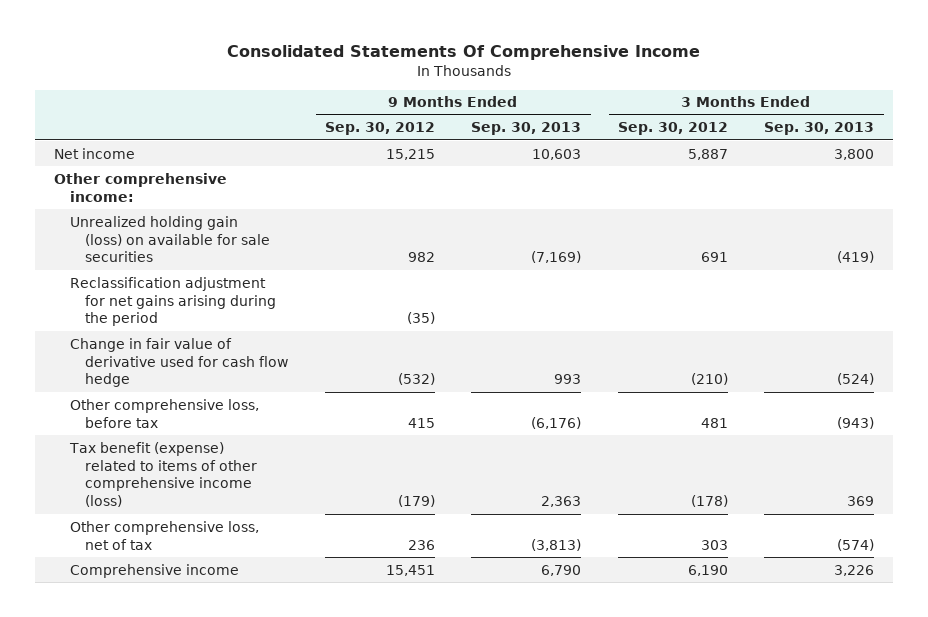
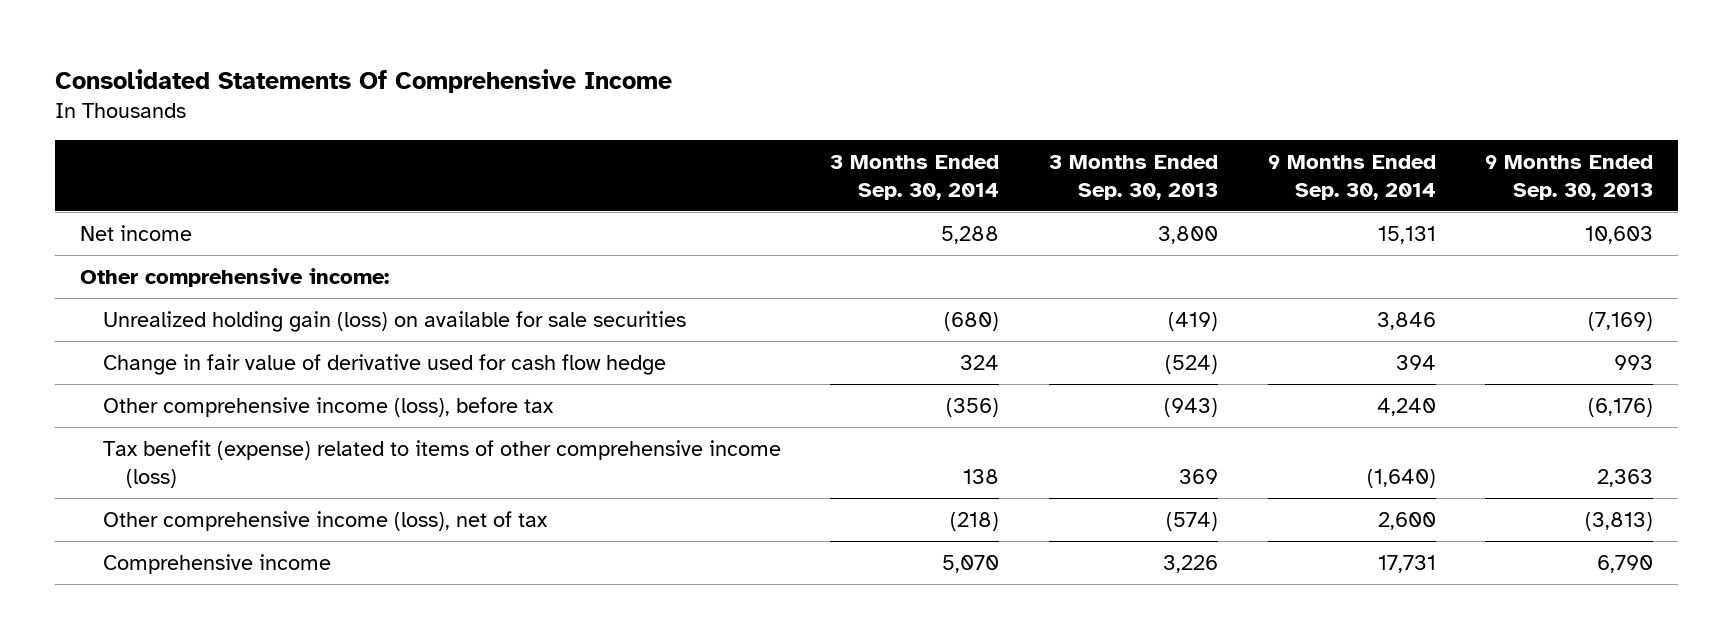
[324,122,435,136] Sep. 30, 2012 -> none
[617,122,728,136] Sep. 30, 2012 -> none
none -> [830,154,1000,200] 3 Months Ended Sep. 30, 2014
none -> [1267,154,1436,200] 9 Months Ended Sep. 30, 2014
[69,276,277,327] Reclassification adjustment for net gains arising during the period -> none
[69,398,259,428] Other comprehensive loss, before tax -> [102,396,554,417] Other comprehensive income (loss), before tax
[69,520,259,550] Other comprehensive loss, net of tax -> [102,510,548,531] Other comprehensive income (loss), net of tax

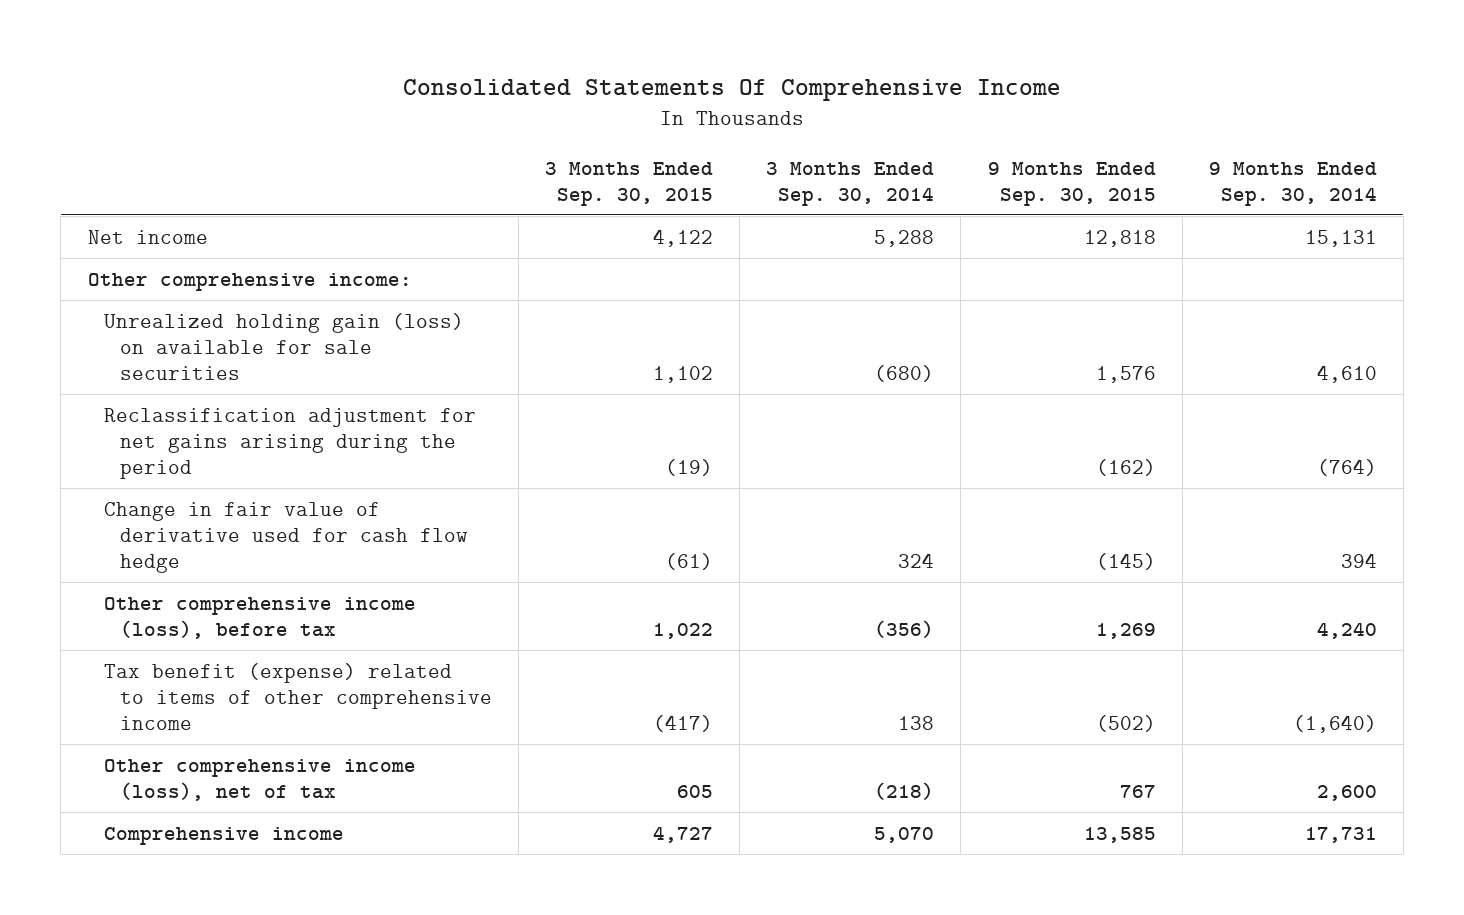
[1048,154,1218,200] 3 Months Ended Sep. 30, 2013 -> none
[1485,154,1654,200] 9 Months Ended Sep. 30, 2013 -> none
none -> [545,161,714,206] 3 Months Ended Sep. 30, 2015
none -> [987,161,1156,206] 9 Months Ended Sep. 30, 2015
[1376,311,1436,330] 3,846 -> [1316,364,1377,383] 4,610
none -> [103,407,476,479] Reclassification adjustment for net gains arising during the period
[102,439,781,488] Tax benefit (expense) related to items of other comprehensive income (loss) -> [103,662,492,730] Tax benefit (expense) related to items of other comprehensive income

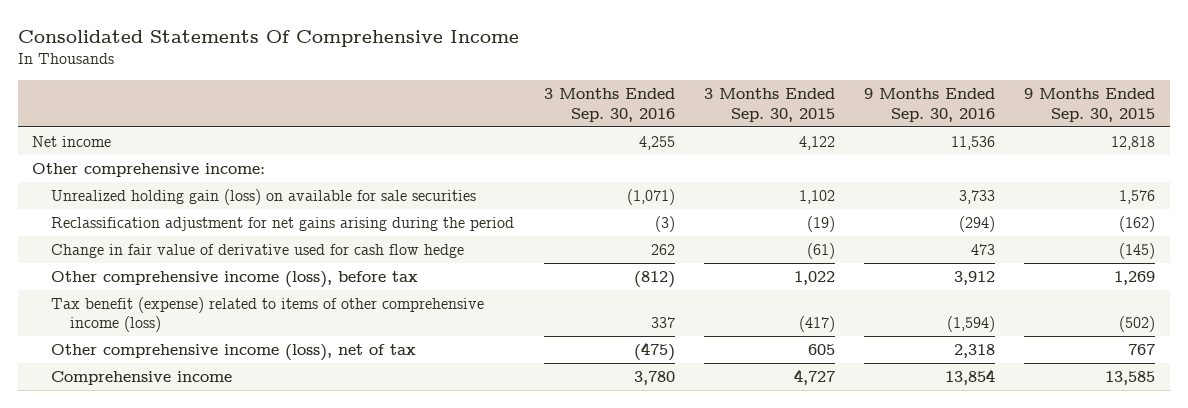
[766,161,935,206] 3 Months Ended Sep. 30, 2014 -> none
[1208,161,1377,206] 9 Months Ended Sep. 30, 2014 -> none
none -> [543,88,675,122] 3 Months Ended Sep. 30, 2016
none -> [864,88,996,122] 9 Months Ended Sep. 30, 2016
[103,662,492,730] Tax benefit (expense) related to items of other comprehensive income -> [51,296,485,333] Tax benefit (expense) related to items of other comprehensive income (loss)

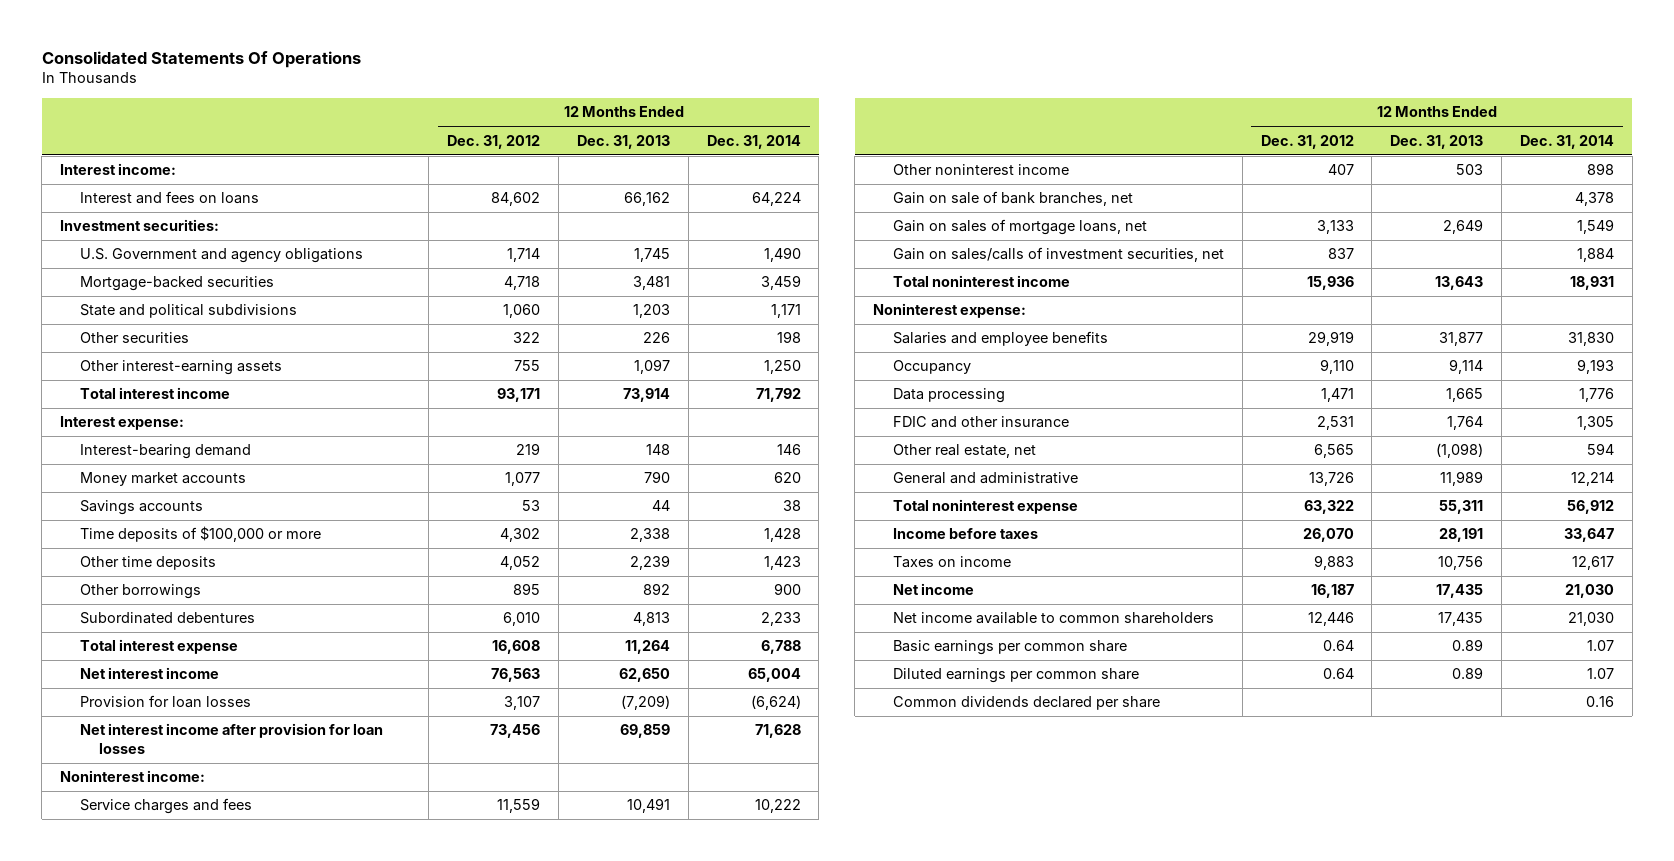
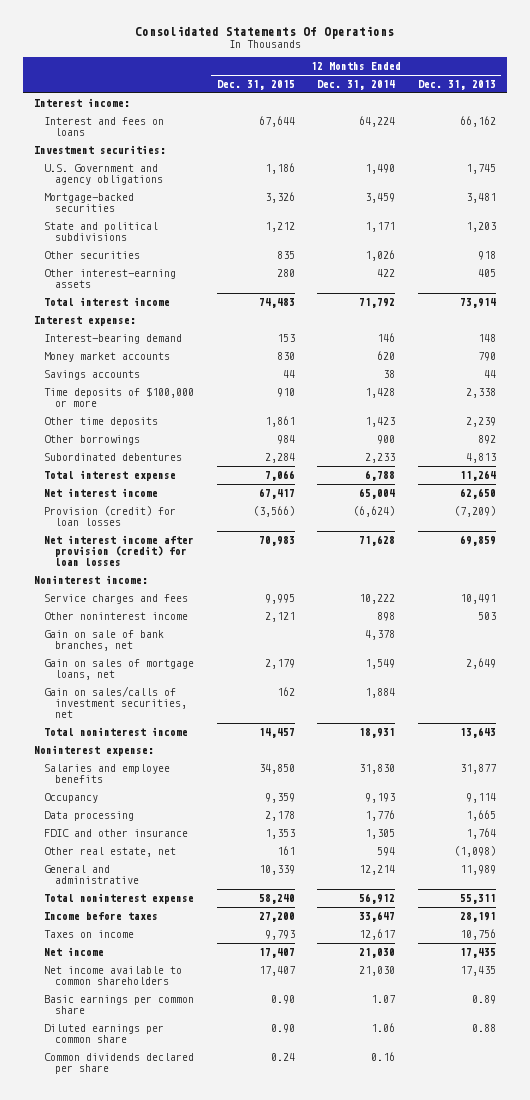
[447,134,541,149] Dec. 31, 2012 -> none
none -> [216,80,295,91] Dec. 31, 2015
[642,332,670,344] 226 -> [477,251,496,261] 918
[776,331,801,344] 198 -> [365,250,396,262] 1,026
[633,359,670,375] 1,097 -> [477,269,496,278] 405
[763,360,801,375] 1,250 -> [377,269,396,278] 422
[79,695,251,709] Provision for loan losses -> [44,506,177,526] Provision (credit) for loan losses
[79,723,383,754] Net interest income after provision for loan losses -> [44,535,195,566] Net interest income after provision (credit) for loan losses
[1452,667,1484,680] 0.89 -> [471,1024,496,1033] 0.88
[1586,668,1614,680] 1.07 -> [371,1023,396,1033] 1.06

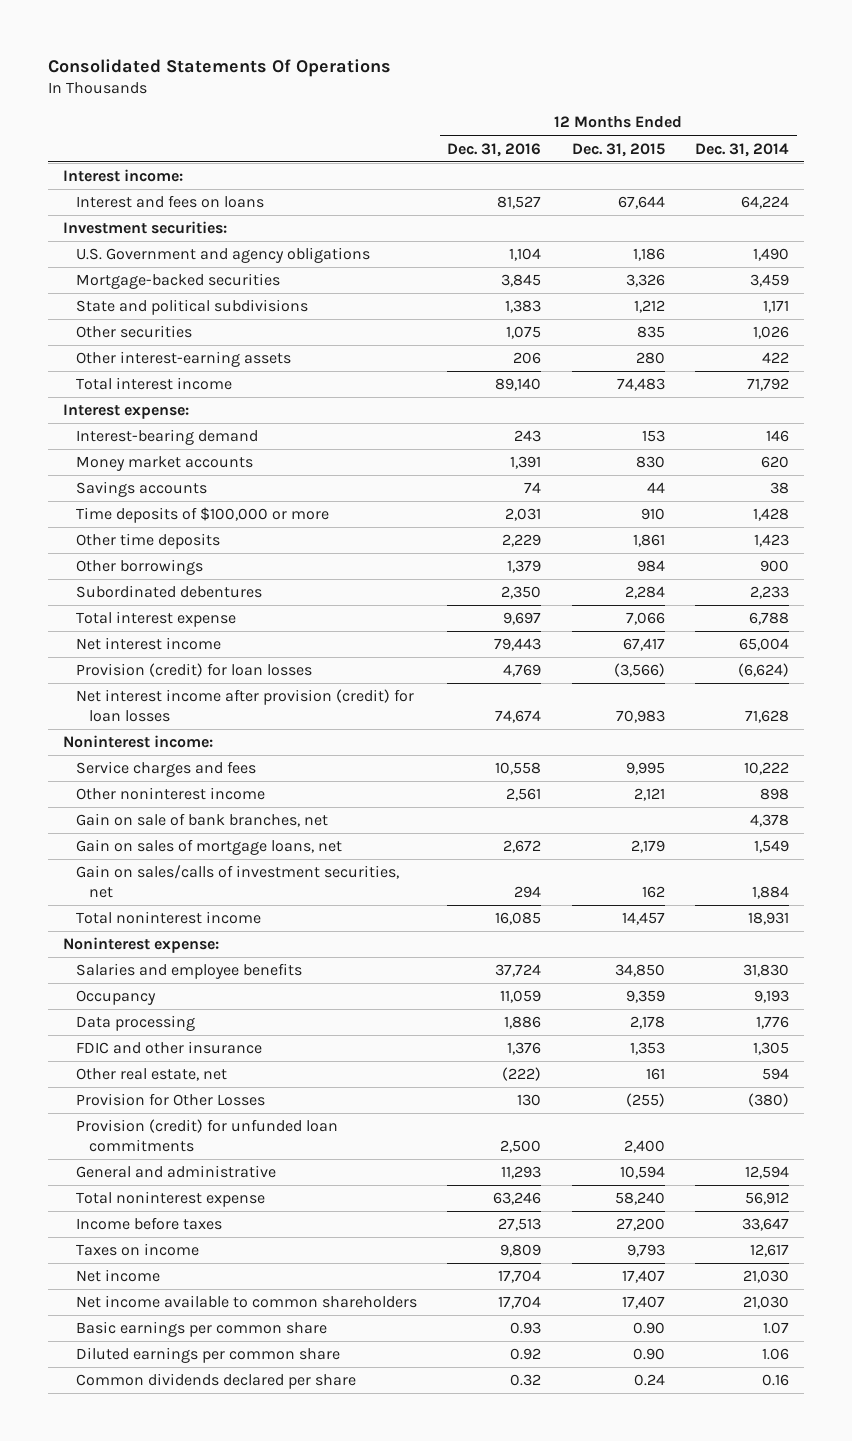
[417,80,496,91] Dec. 31, 2013 -> none
none -> [447,142,542,157] Dec. 31, 2016
none -> [76,1093,266,1107] Provision for Other Losses
none -> [76,1119,339,1153] Provision (credit) for unfunded loan commitments
[258,865,295,876] 10,339 -> [619,1166,665,1180] 10,594
[359,865,396,876] 12,214 -> [745,1166,790,1180] 12,594

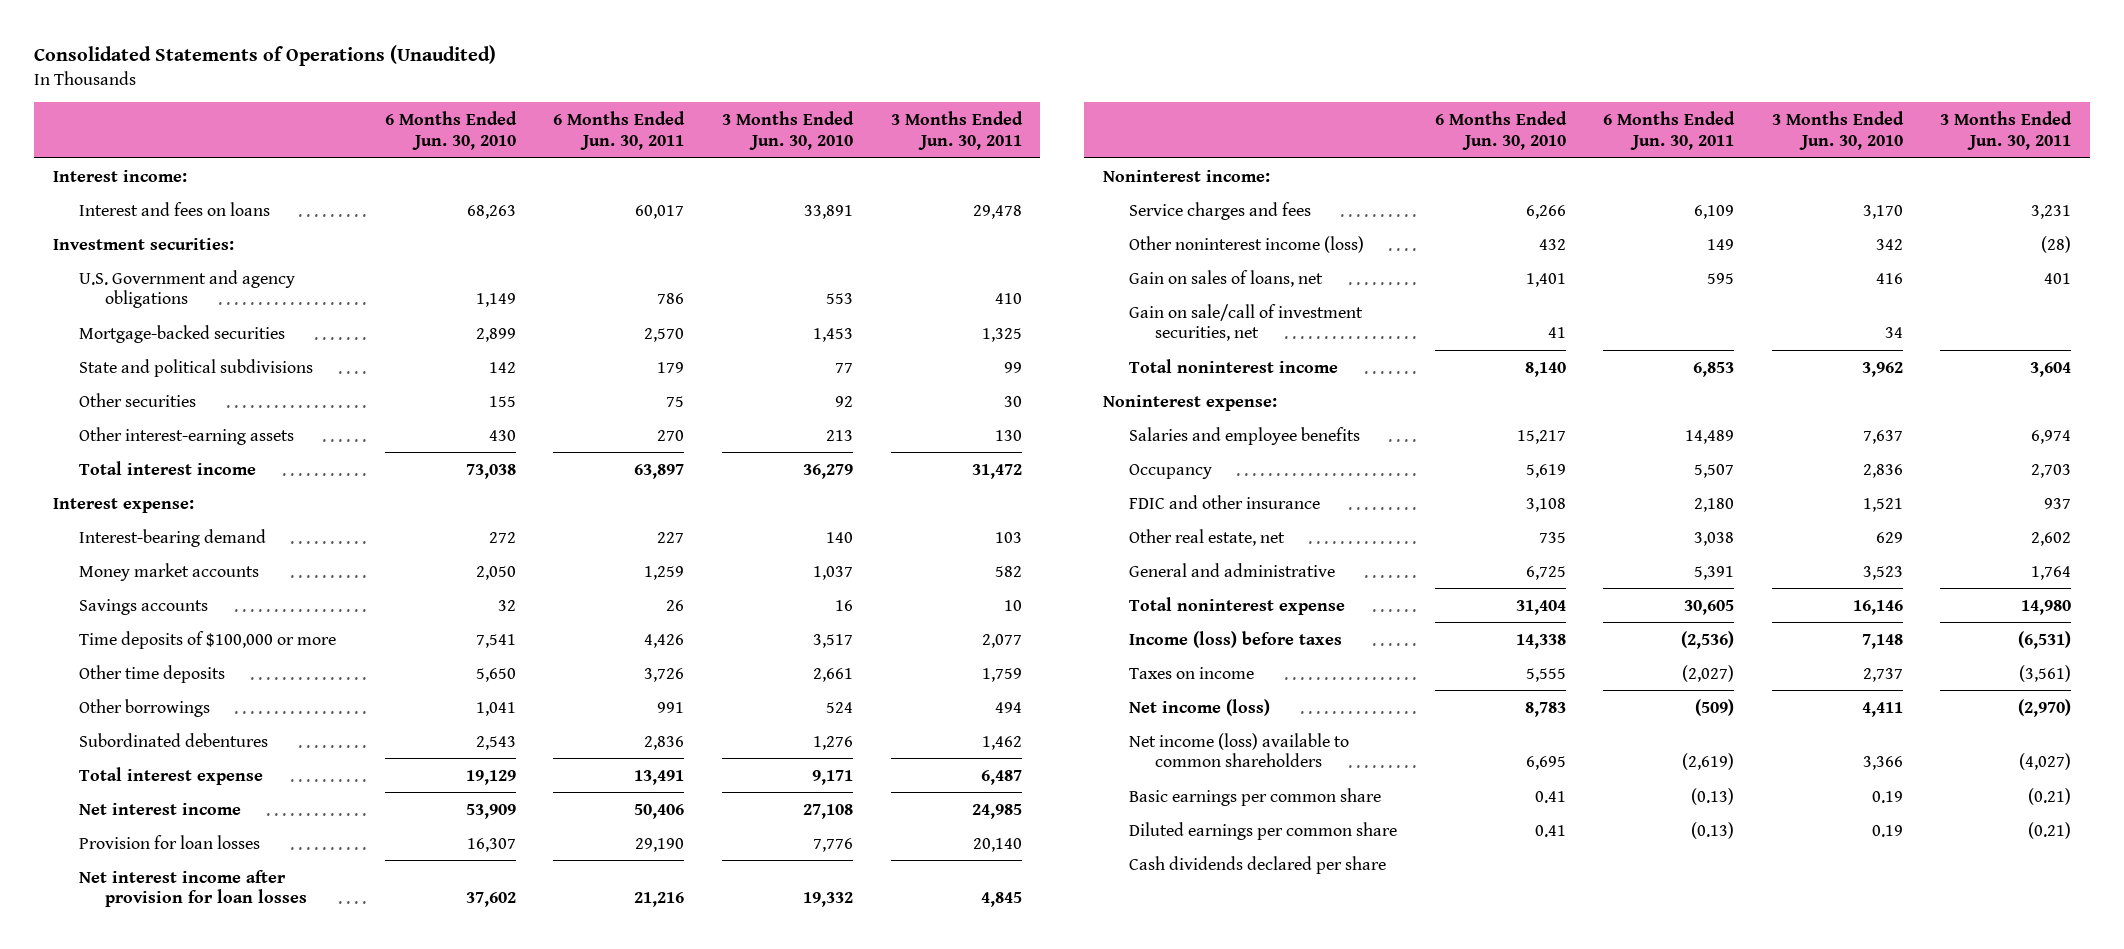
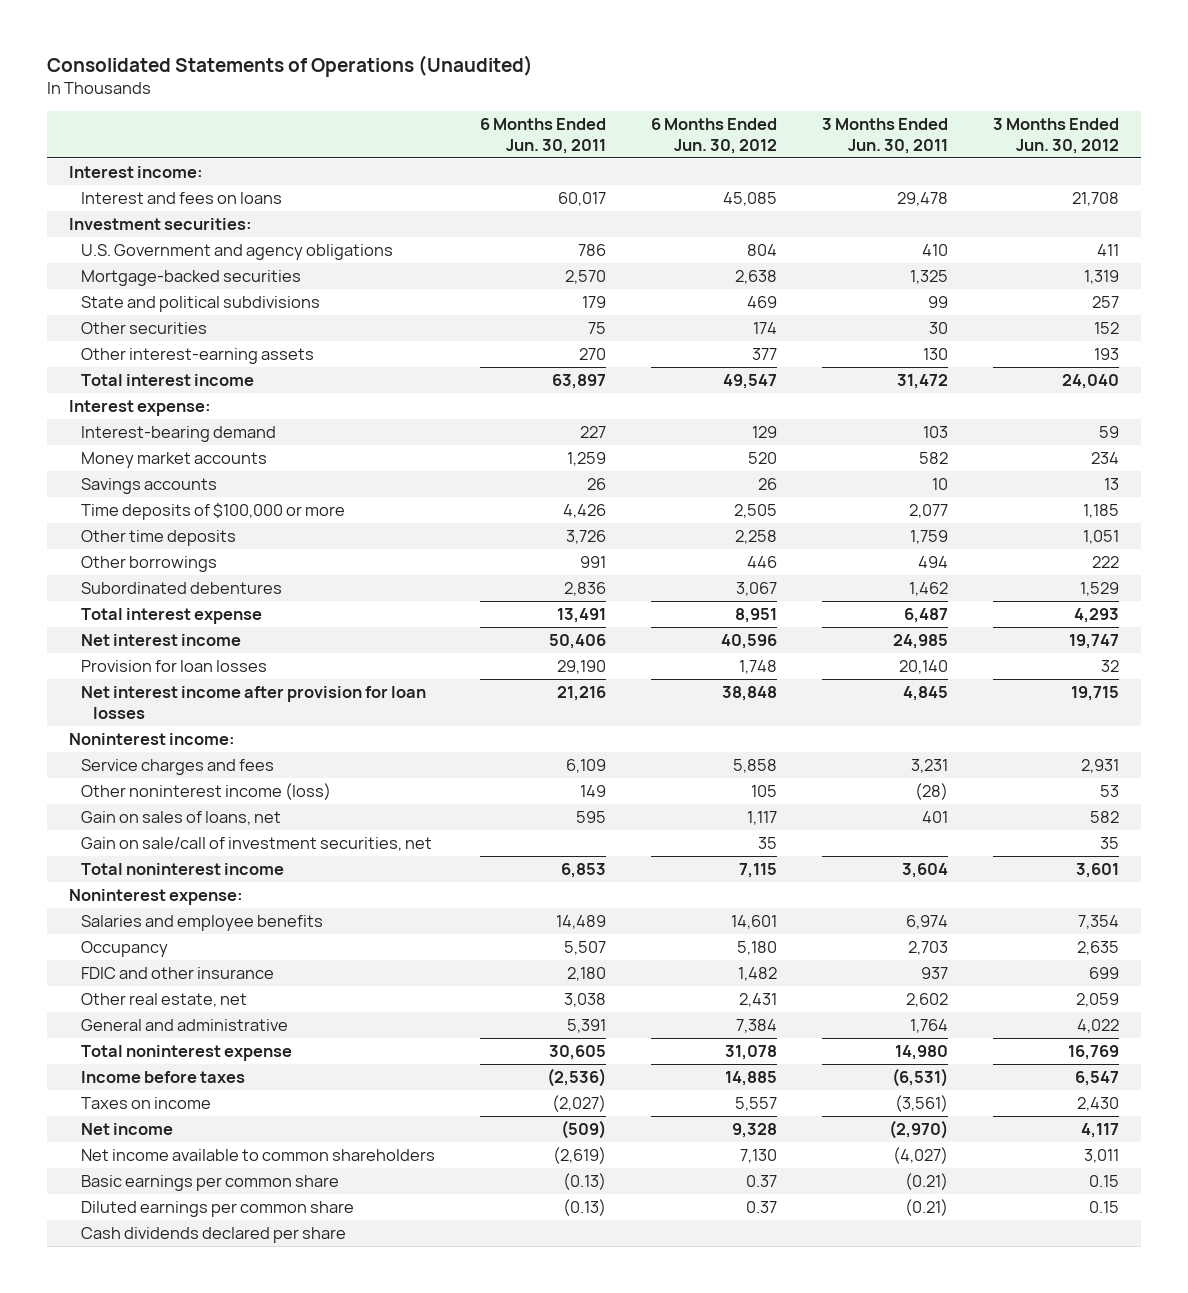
[384,111,517,150] 6 Months Ended Jun. 30, 2010 -> none
[721,111,854,150] 3 Months Ended Jun. 30, 2010 -> none
none -> [650,117,777,154] 6 Months Ended Jun. 30, 2012
none -> [992,117,1119,154] 3 Months Ended Jun. 30, 2012
[1128,630,1342,648] Income (loss) before taxes -> [81,1071,246,1084] Income before taxes
[1128,698,1270,716] Net income (loss) -> [81,1123,174,1136] Net income
[1128,732,1349,768] Net income (loss) available to common shareholders -> [81,1149,436,1162] Net income available to common shareholders

